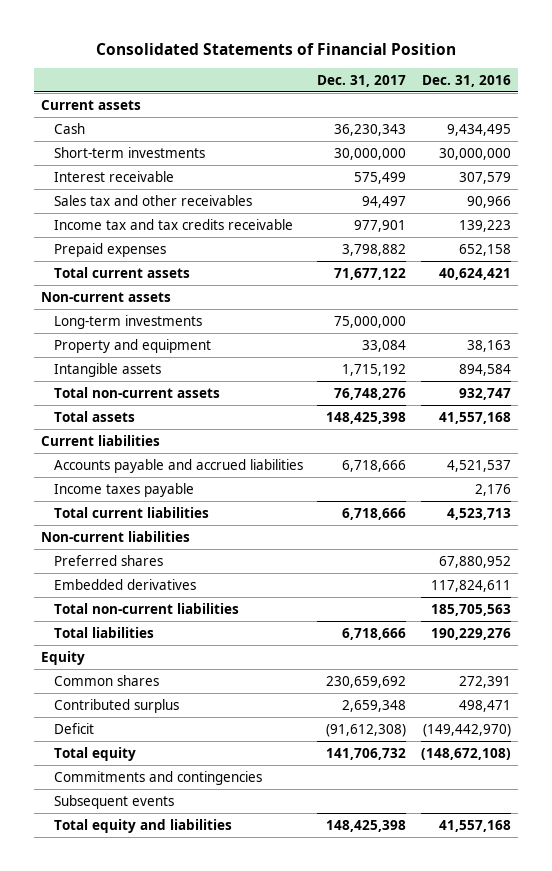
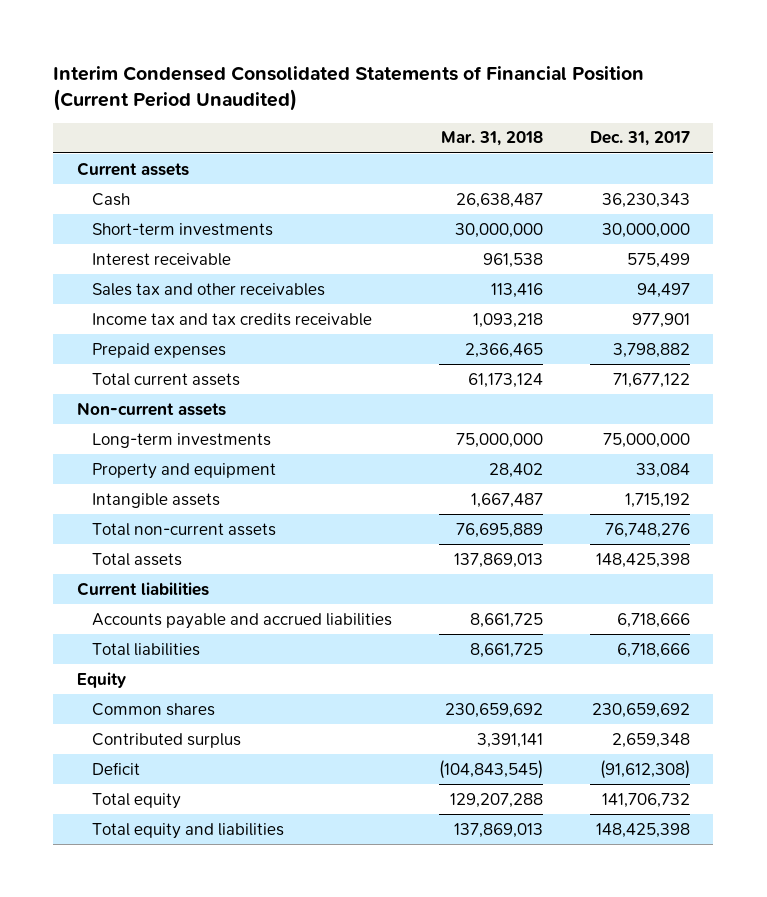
[95,42,456,55] Consolidated Statements of Financial Position -> [53,65,645,111] Interim Condensed Consolidated Statements of Financial Position (Current Period Unaudited)
[421,74,511,87] Dec. 31, 2016 -> none
none -> [440,131,543,147] Mar. 31, 2018
[53,482,194,497] Income taxes payable -> none
[53,506,209,518] Total current liabilities -> none
[40,530,190,542] Non-current liabilities -> none
[53,554,163,566] Preferred shares -> none
[53,578,196,590] Embedded derivatives -> none
[53,602,239,614] Total non-current liabilities -> none
[53,770,262,785] Commitments and contingencies -> none
[53,794,174,809] Subsequent events -> none

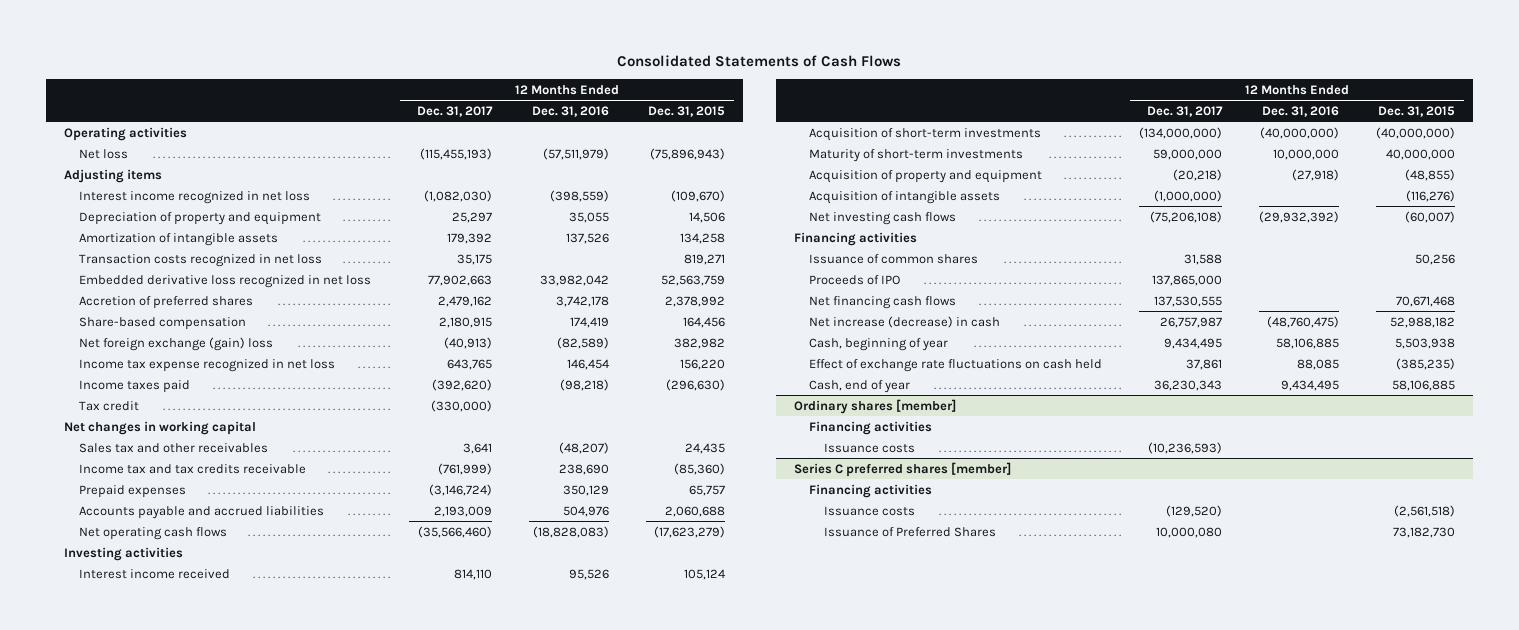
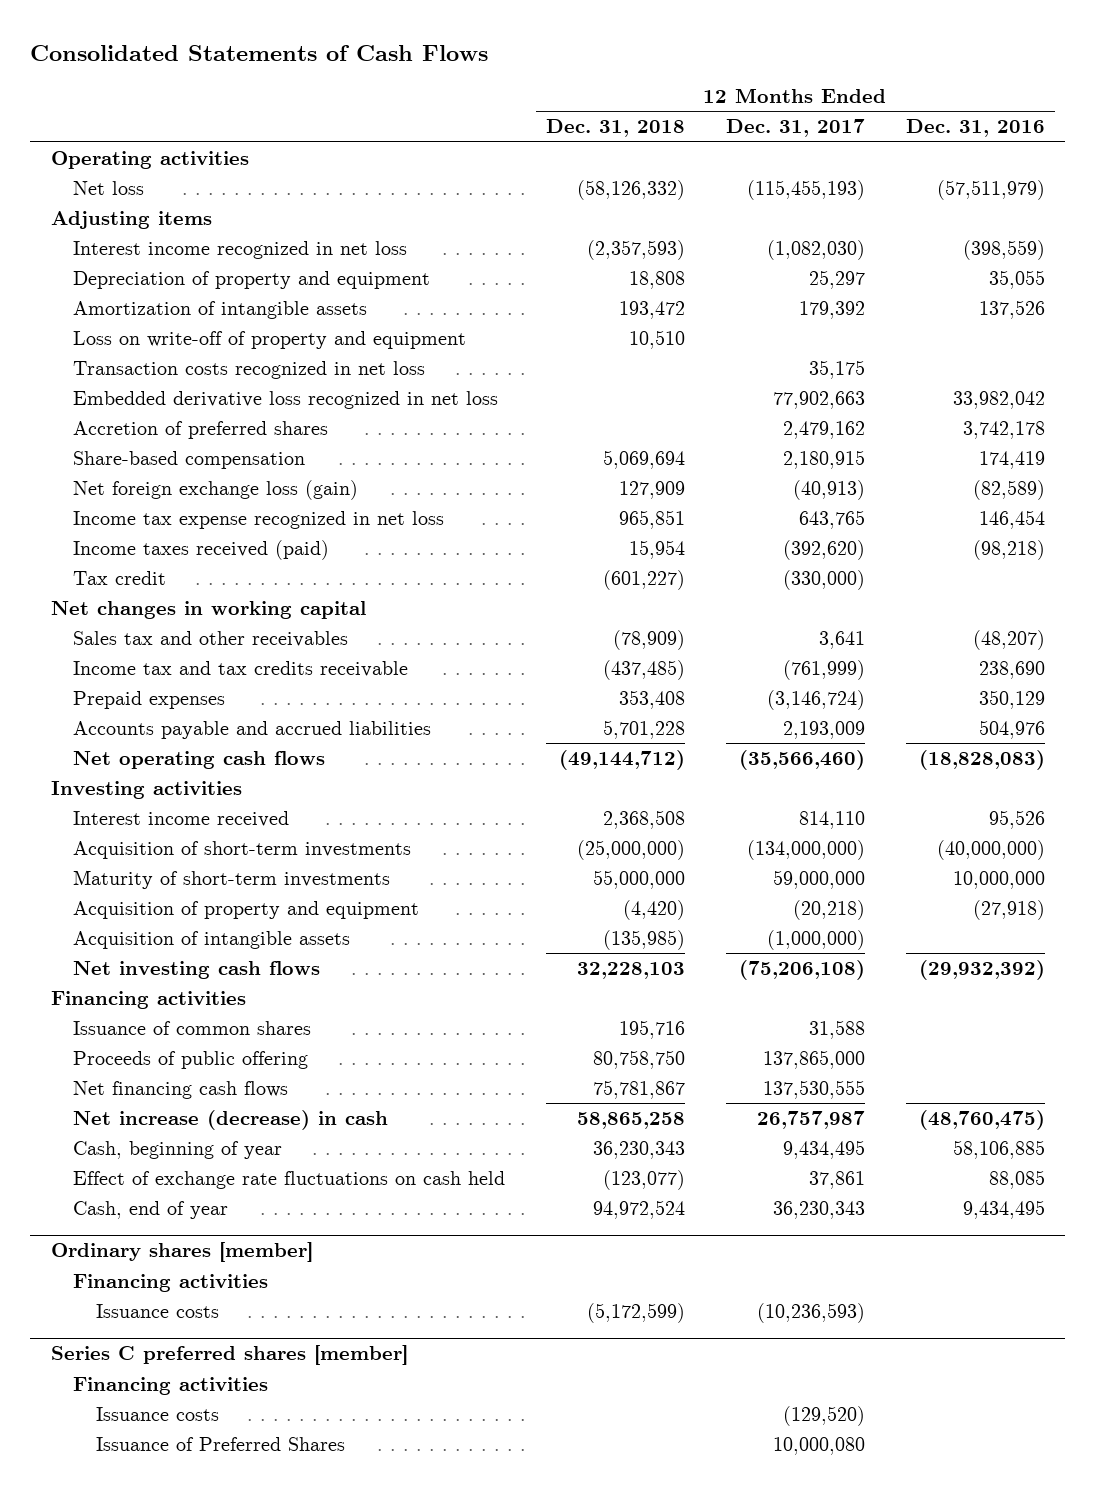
[647,105,725,117] Dec. 31, 2015 -> none
none -> [546,119,686,138] Dec. 31, 2018
none -> [73,331,467,350] Loss on write-off of property and equipment
[78,336,273,351] Net foreign exchange (gain) loss -> [73,480,359,501] Net foreign exchange loss (gain)
[78,379,190,393] Income taxes paid -> [73,540,330,561] Income taxes received (paid)
[809,274,901,285] Proceeds of IPO -> [73,1051,309,1070] Proceeds of public offering

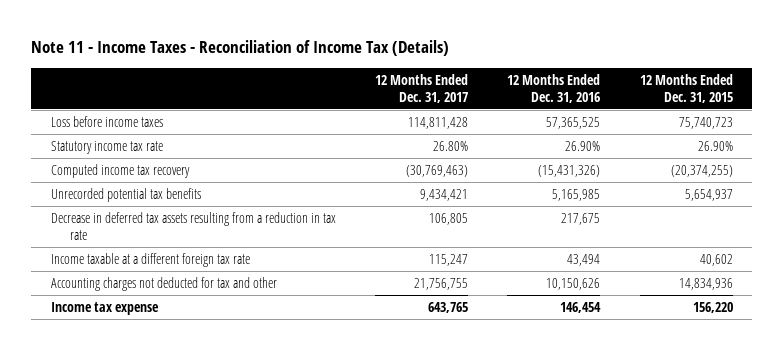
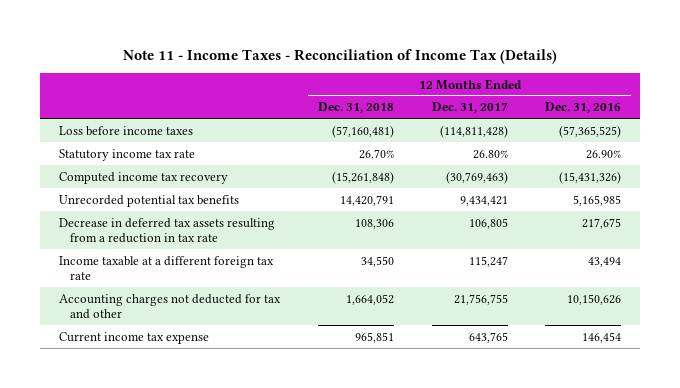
[639,73,733,103] 12 Months Ended Dec. 31, 2015 -> none
none -> [317,102,394,114] Dec. 31, 2018
[408,117,469,130] 114,811,428 -> [439,124,508,138] (114,811,428)
[546,117,601,130] 57,365,525 -> [559,124,622,138] (57,365,525)
[50,302,159,316] Income tax expense -> [58,331,209,344] Current income tax expense

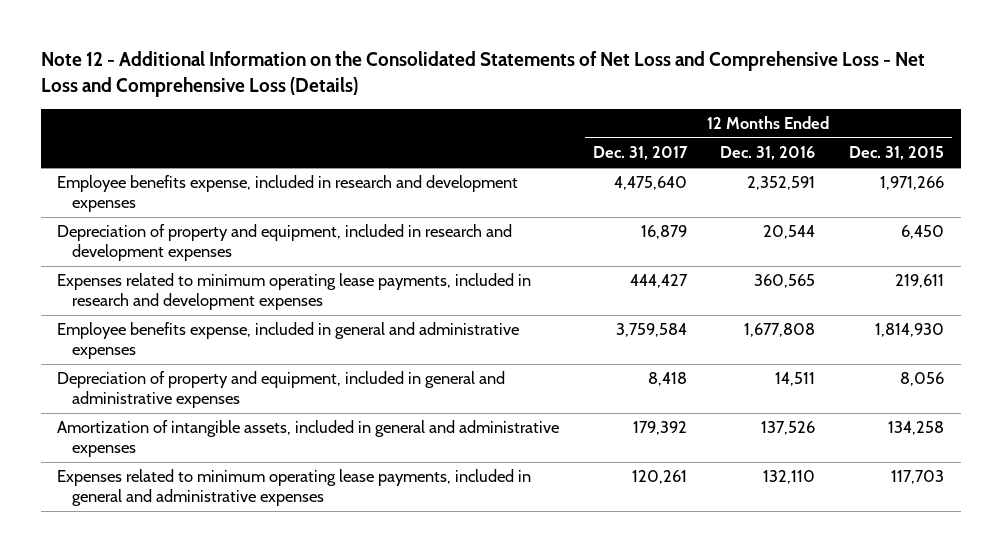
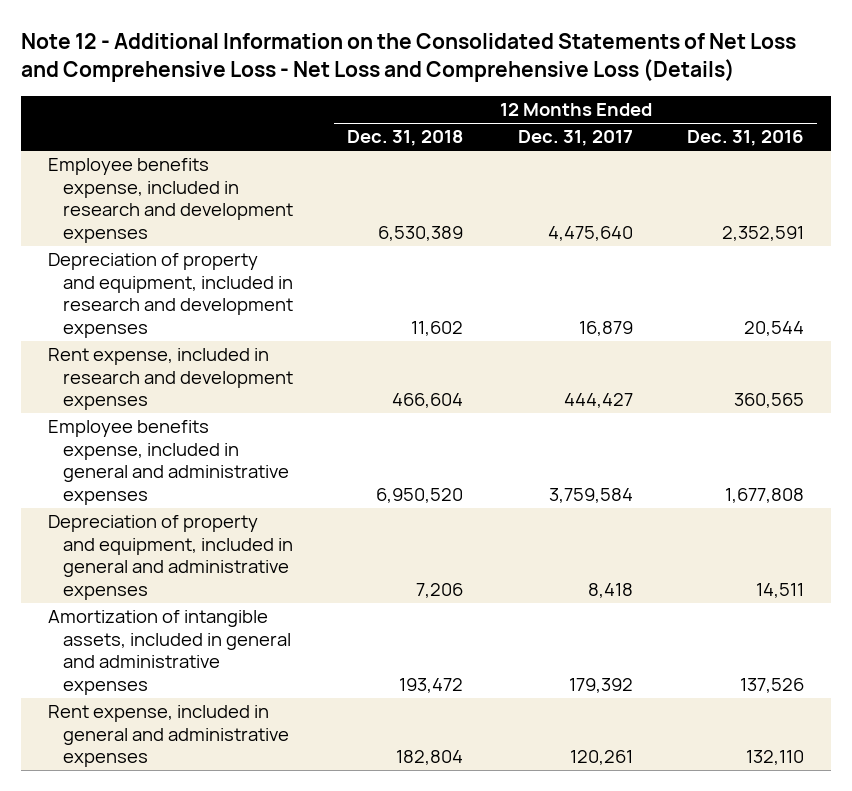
[848,146,944,161] Dec. 31, 2015 -> none
none -> [347,130,464,147] Dec. 31, 2018
[57,273,532,311] Expenses related to minimum operating lease payments, included in research and development expenses -> [47,348,294,411] Rent expense, included in research and development expenses
[57,469,532,507] Expenses related to minimum operating lease payments, included in general and administrative expenses -> [47,705,290,768] Rent expense, included in general and administrative expenses

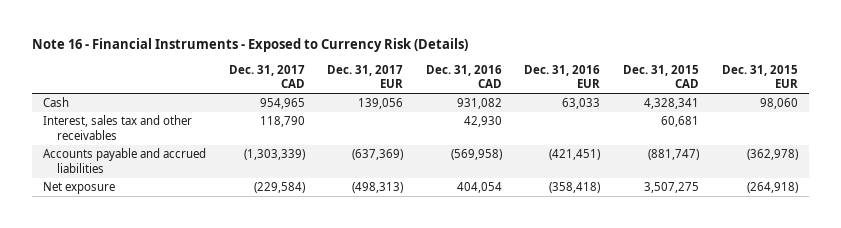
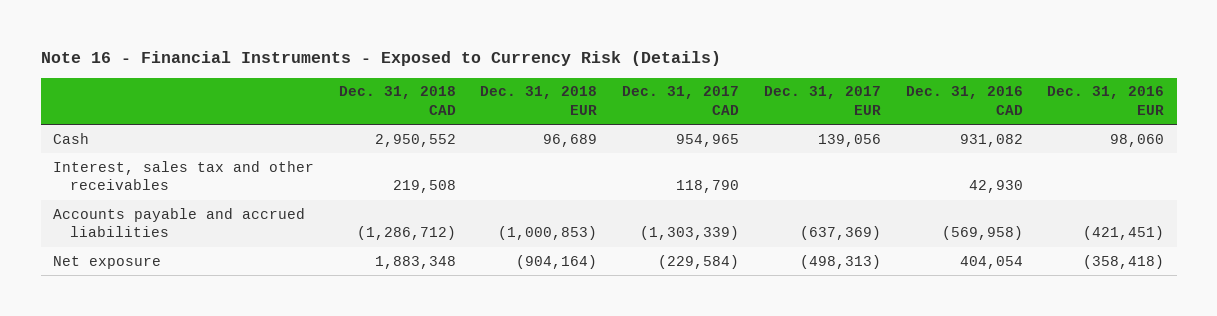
[623,64,700,89] Dec. 31, 2015 CAD -> none
[721,64,798,89] Dec. 31, 2015 EUR -> none
none -> [338,86,456,116] Dec. 31, 2018 CAD
none -> [480,86,598,116] Dec. 31, 2018 EUR
[562,98,601,110] 63,033 -> [1110,133,1165,147] 98,060

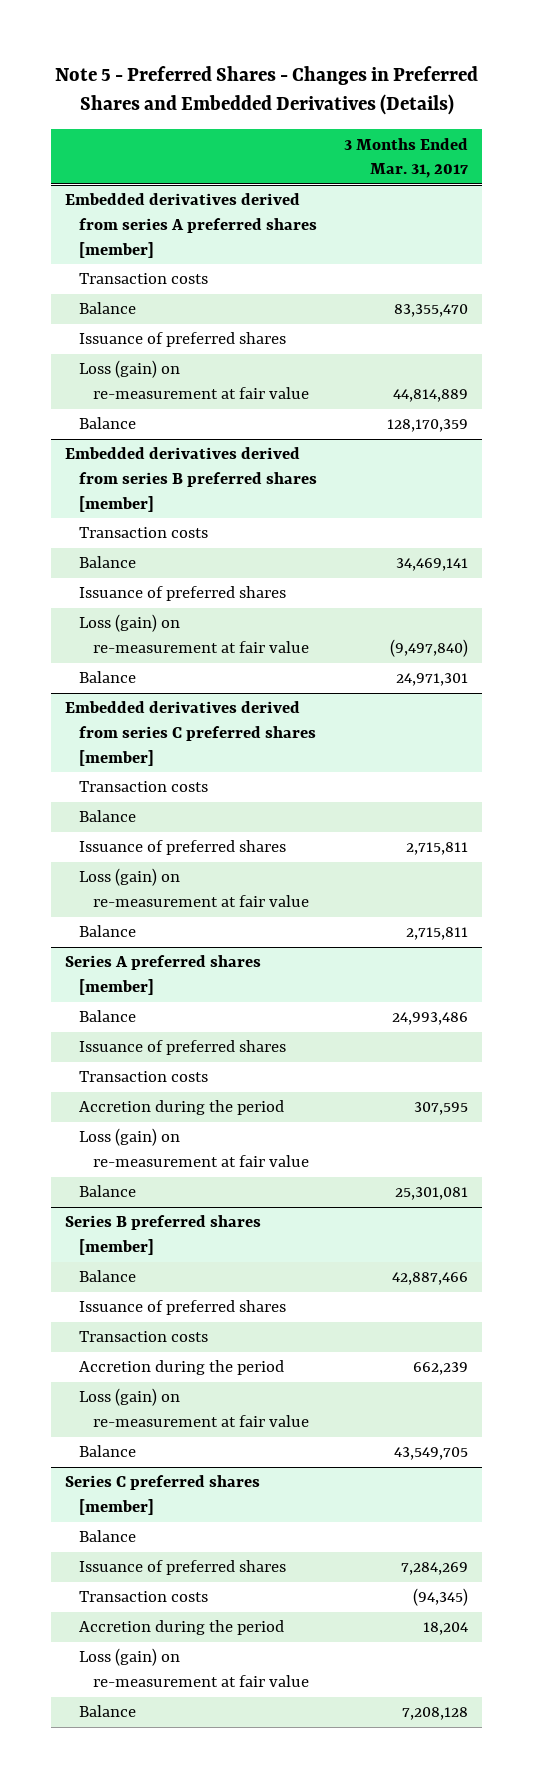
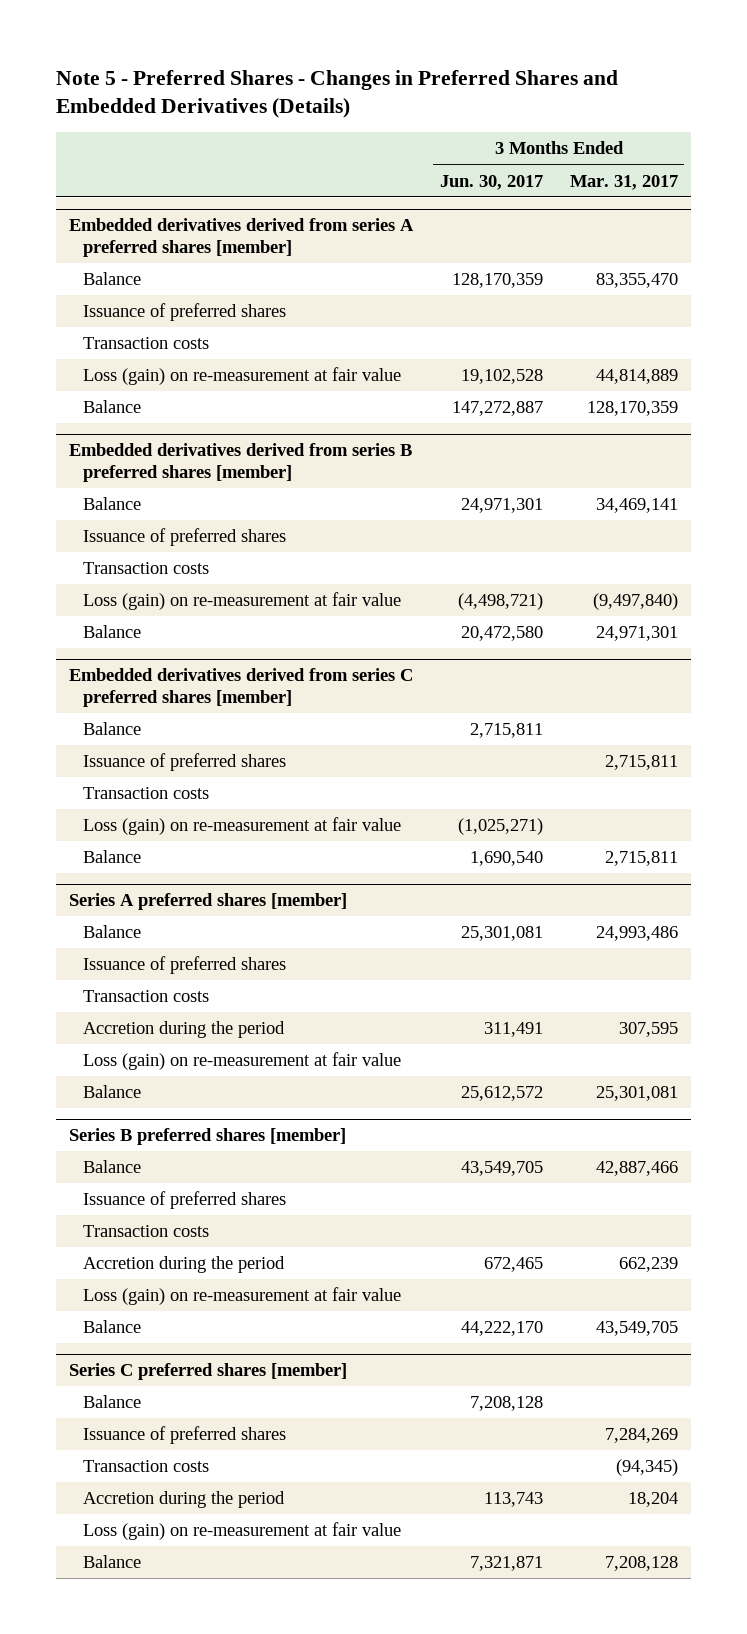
none -> [439,174,543,190] Jun. 30, 2017
[79,273,209,285] Transaction costs -> [83,337,210,350] Transaction costs
[79,527,209,539] Transaction costs -> [83,562,210,575] Transaction costs
[79,781,209,793] Transaction costs -> [83,787,210,800] Transaction costs

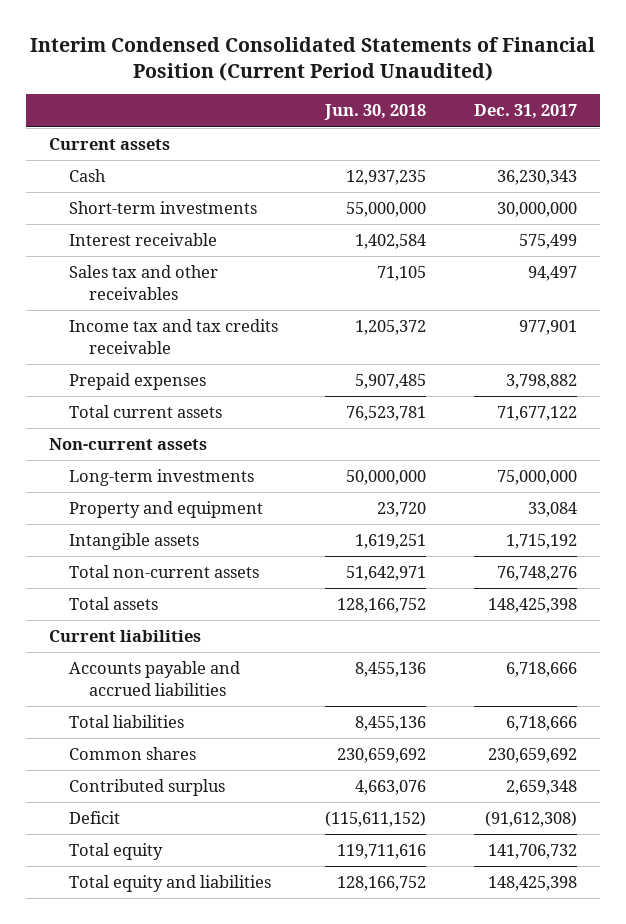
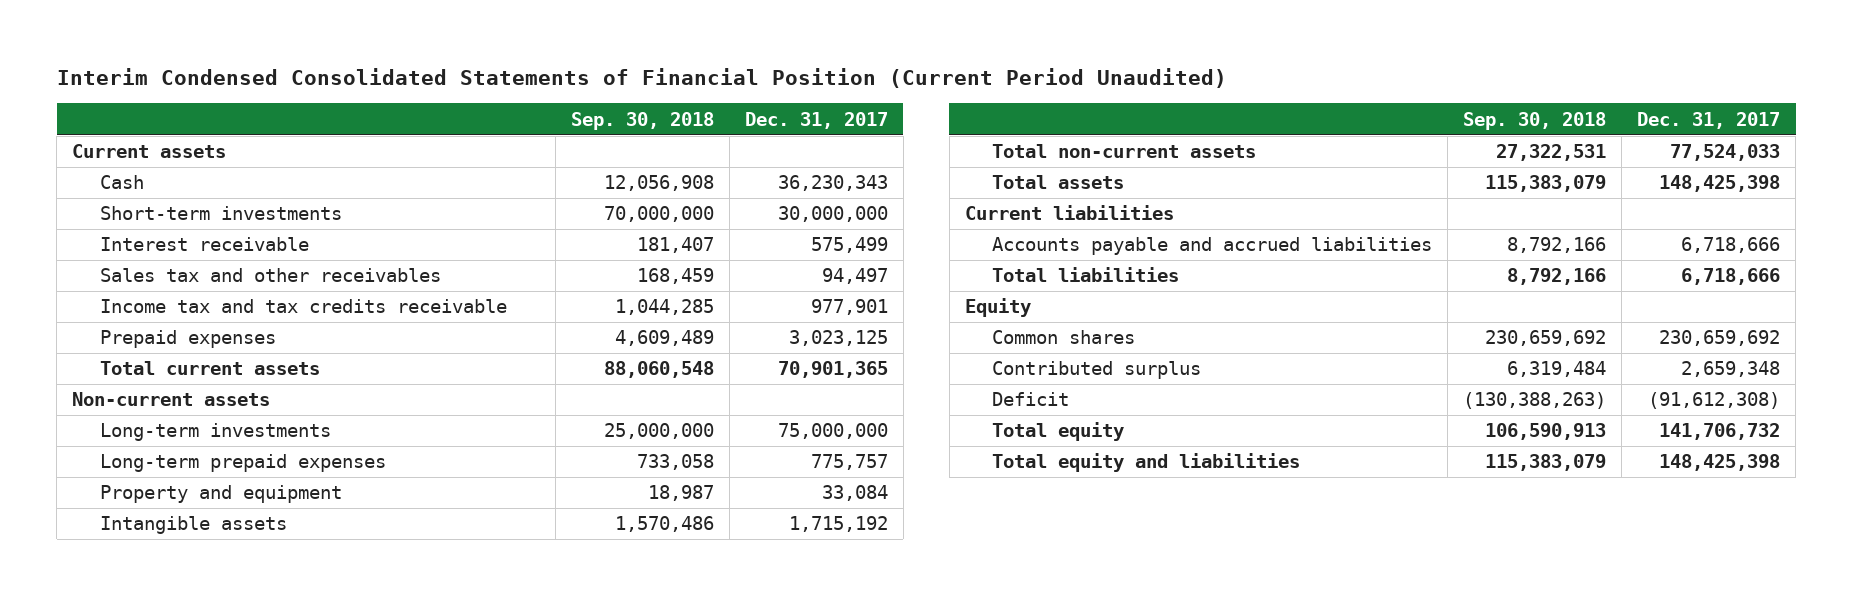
[324,104,427,121] Jun. 30, 2018 -> none
none -> [570,111,714,130] Sep. 30, 2018
[505,374,577,390] 3,798,882 -> [788,330,888,347] 3,023,125
[496,406,577,422] 71,677,122 -> [777,361,888,379] 70,901,365
none -> [99,454,386,473] Long-term prepaid expenses
[496,566,577,582] 76,748,276 -> [1670,144,1781,162] 77,524,033
none -> [964,298,1031,318] Equity

